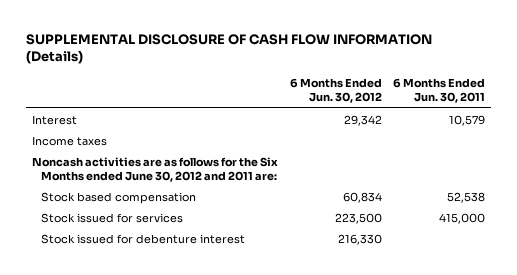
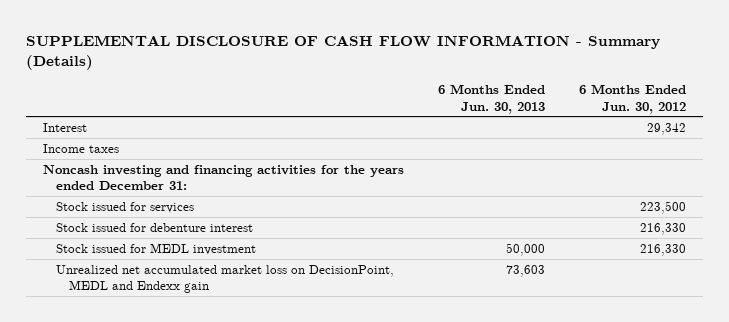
[26,33,433,65] SUPPLEMENTAL DISCLOSURE OF CASH FLOW INFORMATION (Details) -> [25,34,660,71] SUPPLEMENTAL DISCLOSURE OF CASH FLOW INFORMATION - Summary (Details)
[393,77,486,104] 6 Months Ended Jun. 30, 2011 -> none
none -> [437,84,545,114] 6 Months Ended Jun. 30, 2013
[41,191,197,204] Stock based compensation -> none
[32,156,279,182] Noncash activities are as follows for the Six Months ended June 30, 2012 and 2011 are: -> [42,164,404,191] Noncash investing and financing activities for the years ended December 31:
none -> [56,242,257,255] Stock issued for MEDL investment
none -> [56,264,395,294] Unrealized net accumulated market loss on DecisionPoint, MEDL and Endexx gain

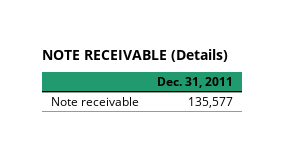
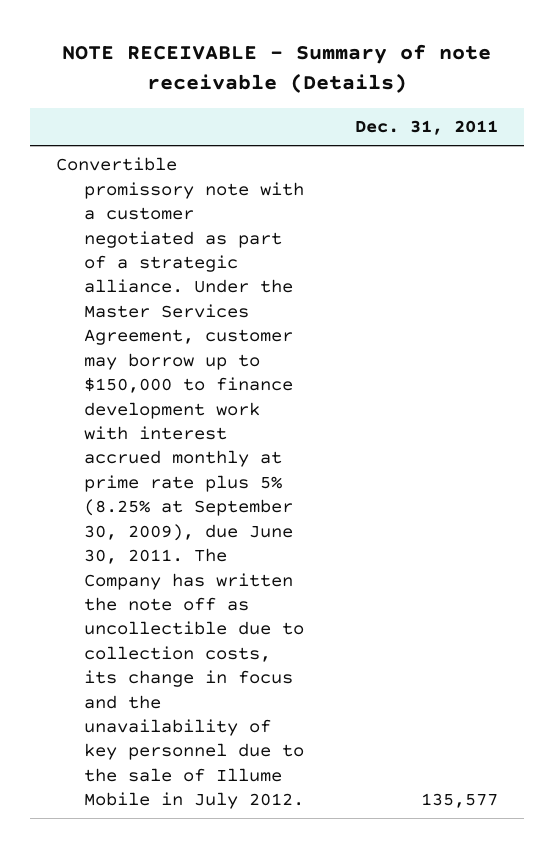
[41,49,228,63] NOTE RECEIVABLE (Details) -> [62,44,492,93] NOTE RECEIVABLE - Summary of note receivable (Details)
[50,96,139,106] Note receivable -> [55,157,305,810] Convertible promissory note with a customer negotiated as part of a strategic alliance. Under the Master Services Agreement, customer may borrow up to $150,000 to finance development work with interest accrued monthly at prime rate plus 5% (8.25% at September 30, 2009), due June 30, 2011. The Company has written the note off as uncollectible due to collection costs, its change in focus and the unavailability of key personnel due to the sale of Illume Mobile in July 2012.

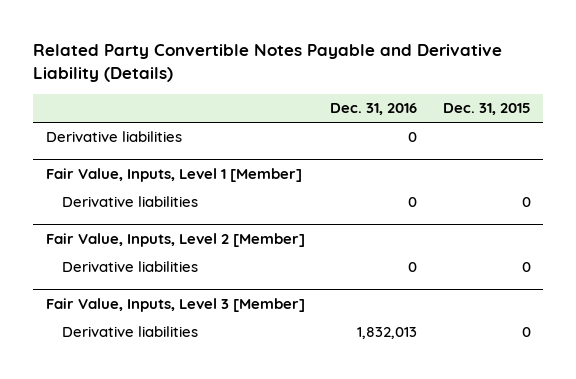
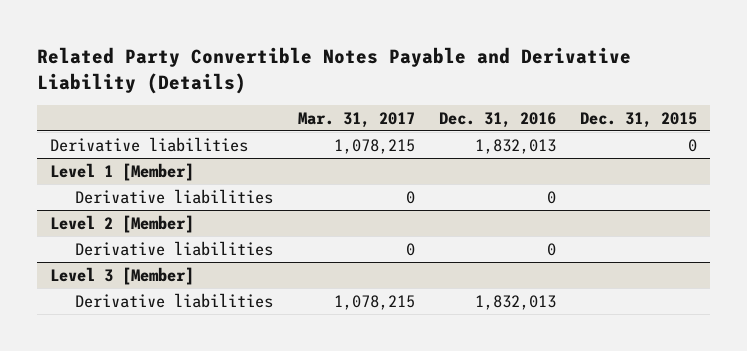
none -> [297,111,415,128] Mar. 31, 2017
[45,131,182,143] Derivative liabilities -> none
[45,168,302,183] Fair Value, Inputs, Level 1 [Member] -> none
[61,196,198,208] Derivative liabilities -> none
[45,233,305,248] Fair Value, Inputs, Level 2 [Member] -> none
[61,261,198,273] Derivative liabilities -> none
[45,298,305,313] Fair Value, Inputs, Level 3 [Member] -> none
none -> [49,162,194,181] Level 1 [Member]
none -> [75,188,274,204] Derivative liabilities
none -> [49,214,194,233] Level 2 [Member]
none -> [75,240,274,256] Derivative liabilities
none -> [49,266,194,285] Level 3 [Member]
none -> [75,292,274,308] Derivative liabilities

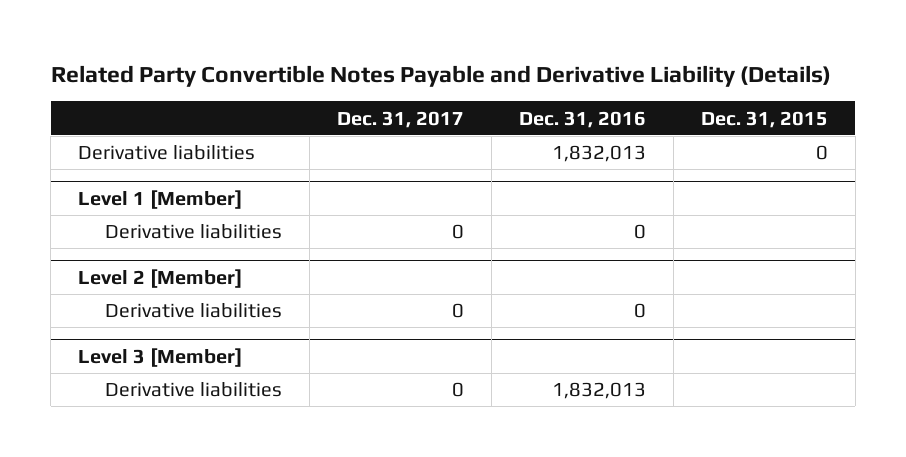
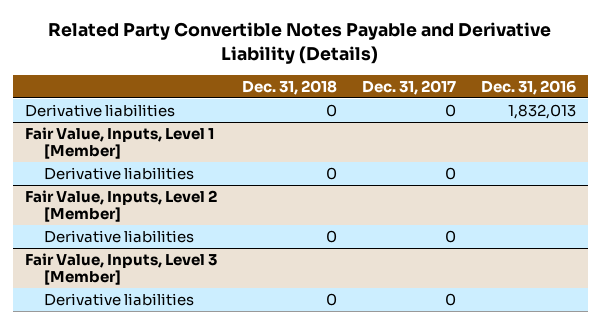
[700,110,828,128] Dec. 31, 2015 -> none
none -> [242,80,338,96] Dec. 31, 2018
[78,145,256,161] Derivative liabilities -> none
[78,189,243,209] Level 1 [Member] -> none
[104,224,282,240] Derivative liabilities -> none
[78,268,243,288] Level 2 [Member] -> none
[104,303,282,319] Derivative liabilities -> none
[78,347,243,367] Level 3 [Member] -> none
none -> [25,126,215,160] Fair Value, Inputs, Level 1 [Member]
none -> [44,166,195,180] Derivative liabilities
none -> [25,189,218,223] Fair Value, Inputs, Level 2 [Member]
none -> [44,229,195,243] Derivative liabilities
none -> [25,252,218,286] Fair Value, Inputs, Level 3 [Member]
none -> [44,292,195,306] Derivative liabilities

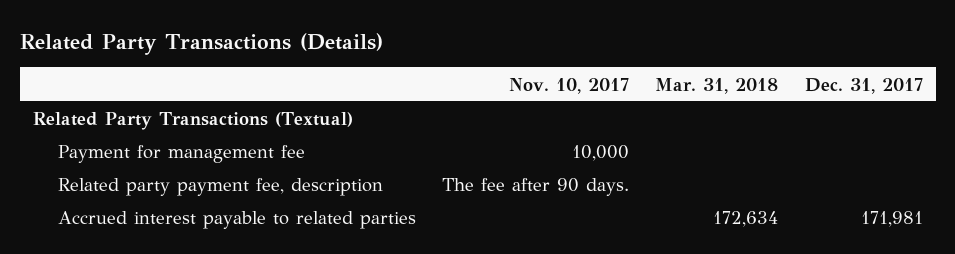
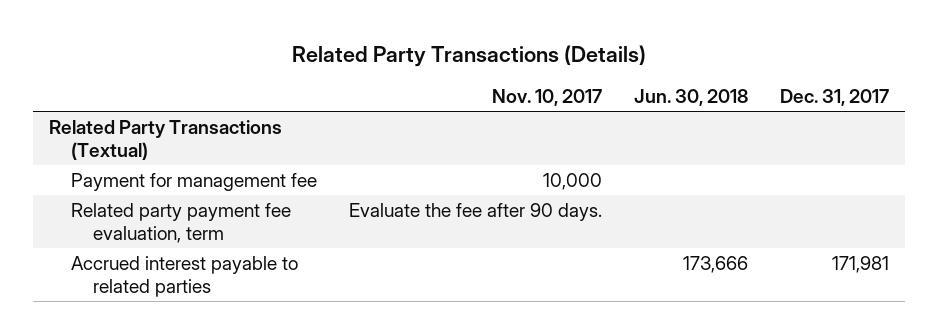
[655,77,779,94] Mar. 31, 2018 -> none
none -> [633,88,748,106] Jun. 30, 2018
[58,178,384,197] Related party payment fee, description -> [70,203,291,243] Related party payment fee evaluation, term
[442,178,630,197] The fee after 90 days. -> [348,203,602,222] Evaluate the fee after 90 days.

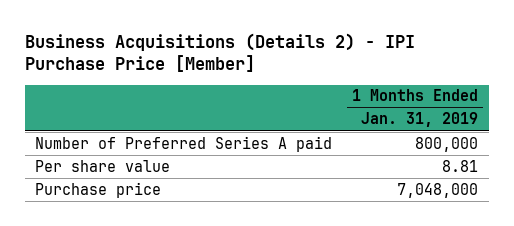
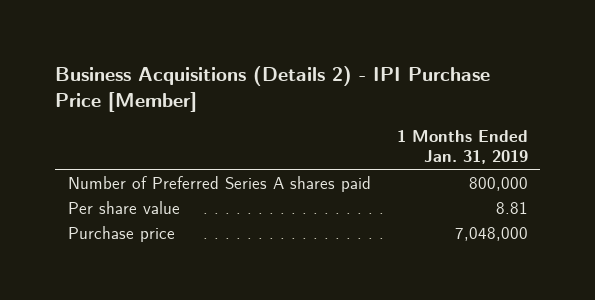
[35,135,333,152] Number of Preferred Series A paid -> [67,175,371,192] Number of Preferred Series A shares paid

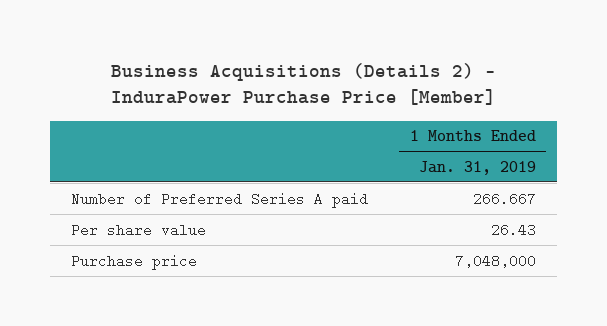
[55,66,491,113] Business Acquisitions (Details 2) - IPI Purchase Price [Member] -> [110,62,496,106] Business Acquisitions (Details 2) - InduraPower Purchase Price [Member]
[67,175,371,192] Number of Preferred Series A shares paid -> [71,191,369,208] Number of Preferred Series A paid
[468,176,528,191] 800,000 -> [472,191,536,206] 266.667
[495,201,528,214] 8.81 -> [490,222,536,237] 26.43

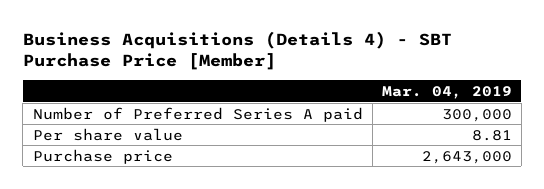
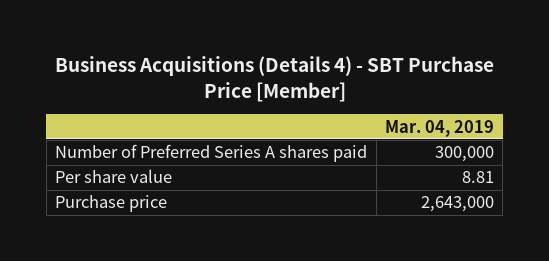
[32,106,363,122] Number of Preferred Series A paid -> [55,144,368,163] Number of Preferred Series A shares paid

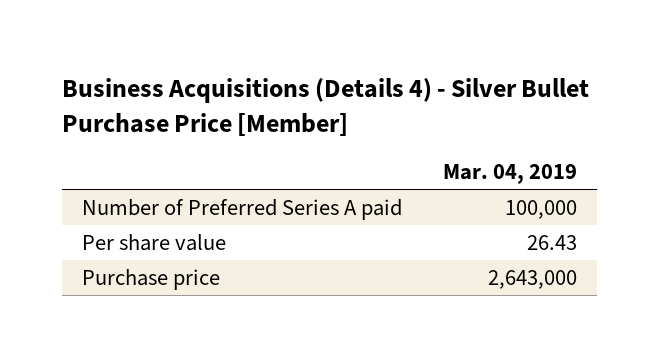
[54,56,494,102] Business Acquisitions (Details 4) - SBT Purchase Price [Member] -> [61,77,589,136] Business Acquisitions (Details 4) - Silver Bullet Purchase Price [Member]
[55,144,368,163] Number of Preferred Series A shares paid -> [82,198,403,220] Number of Preferred Series A paid
[434,146,494,163] 300,000 -> [505,199,578,219] 100,000
[461,171,494,184] 8.81 -> [527,234,578,250] 26.43

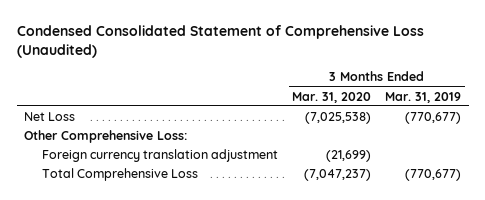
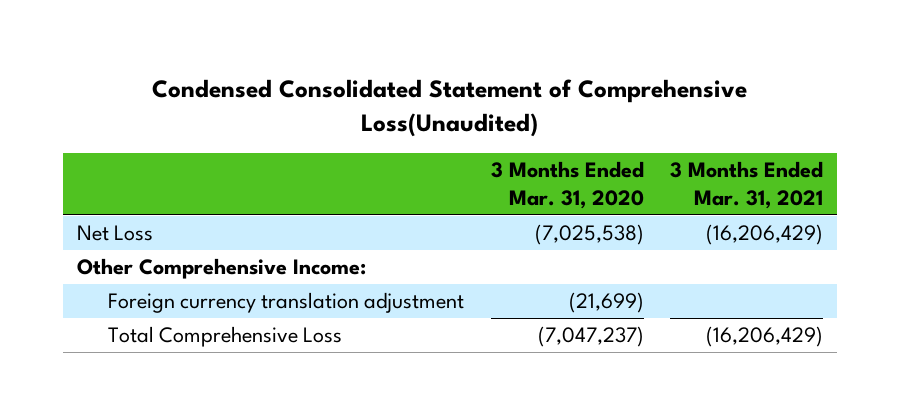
[16,24,424,58] Condensed Consolidated Statement of Comprehensive Loss (Unaudited) -> [152,79,748,138] Condensed Consolidated Statement of Comprehensive Loss(Unaudited)
[385,91,462,103] Mar. 31, 2019 -> none
none -> [670,161,824,209] 3 Months Ended Mar. 31, 2021
[23,130,187,144] Other Comprehensive Loss: -> [76,258,366,280] Other Comprehensive Income:

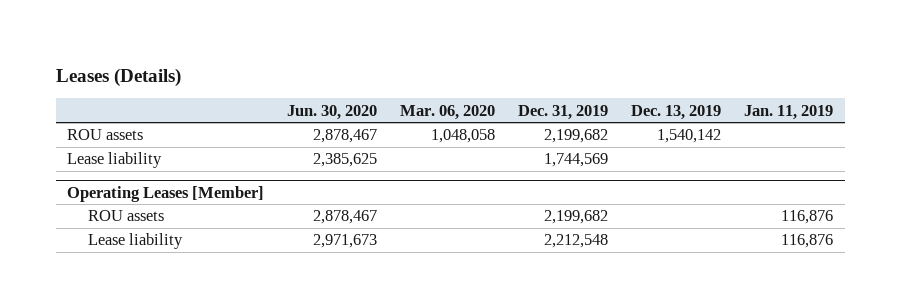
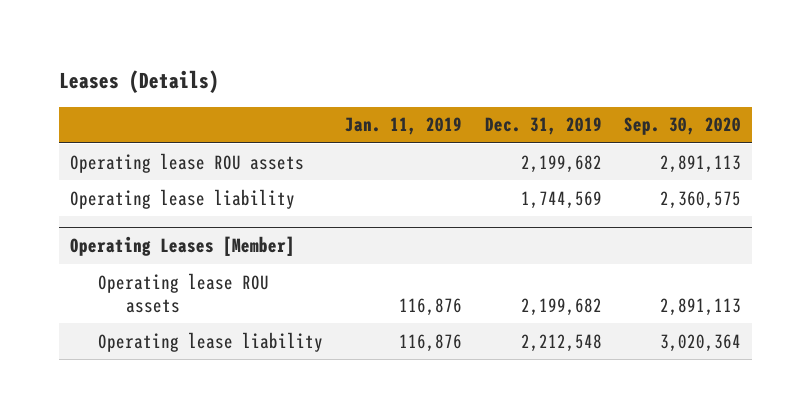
[287,104,378,120] Jun. 30, 2020 -> none
[400,104,496,120] Mar. 06, 2020 -> none
[631,104,722,120] Dec. 13, 2019 -> none
none -> [624,117,742,136] Sep. 30, 2020
[67,129,144,141] ROU assets -> [69,152,304,173] Operating lease ROU assets
[67,152,163,169] Lease liability -> [69,188,295,209] Operating lease liability
[88,210,165,222] ROU assets -> [98,272,270,313] Operating lease ROU assets
[88,233,184,250] Lease liability -> [98,331,324,352] Operating lease liability

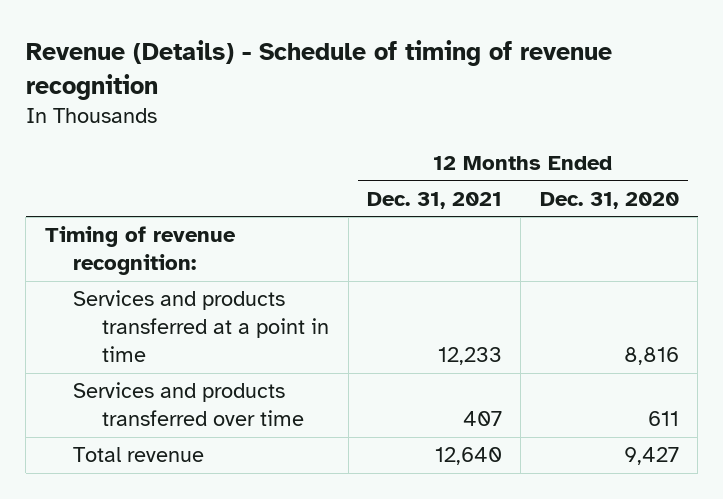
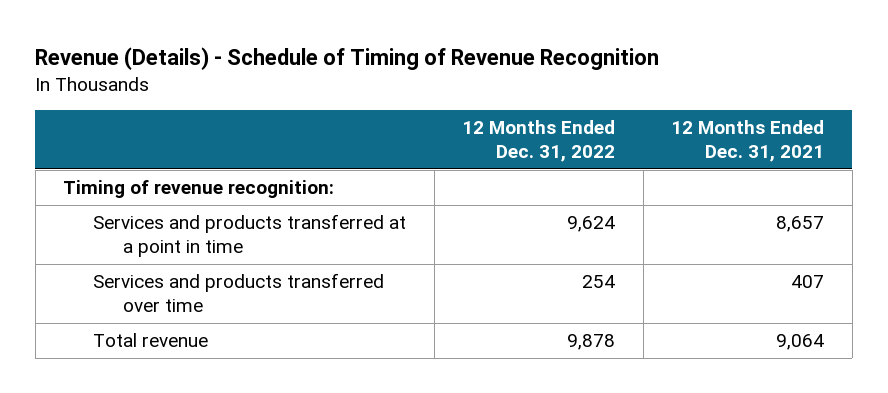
[25,39,612,100] Revenue (Details) - Schedule of timing of revenue recognition -> [35,46,660,70] Revenue (Details) - Schedule of Timing of Revenue Recognition
[539,192,679,210] Dec. 31, 2020 -> none
none -> [462,119,616,162] 12 Months Ended Dec. 31, 2022
[437,347,502,366] 12,233 -> [776,216,825,233] 8,657
[434,447,502,466] 12,640 -> [776,334,825,351] 9,064

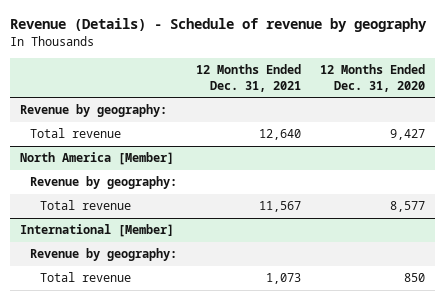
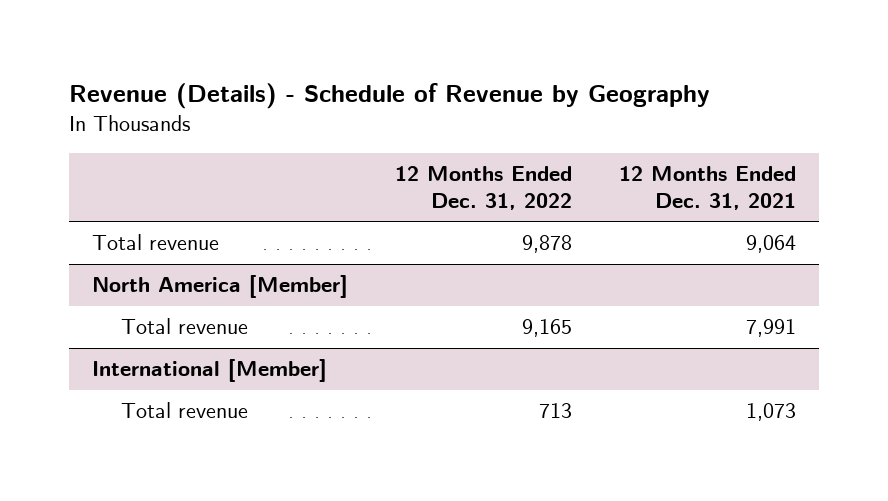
[10,18,428,33] Revenue (Details) - Schedule of revenue by geography -> [69,83,711,110] Revenue (Details) - Schedule of Revenue by Geography
[320,64,426,92] 12 Months Ended Dec. 31, 2020 -> none
none -> [395,165,573,211] 12 Months Ended Dec. 31, 2022
[19,104,167,118] Revenue by geography: -> none
[259,129,302,141] 12,640 -> [745,235,796,254] 9,064
[29,176,177,190] Revenue by geography: -> none
[259,201,302,213] 11,567 -> [745,319,796,338] 7,991
[29,248,177,262] Revenue by geography: -> none

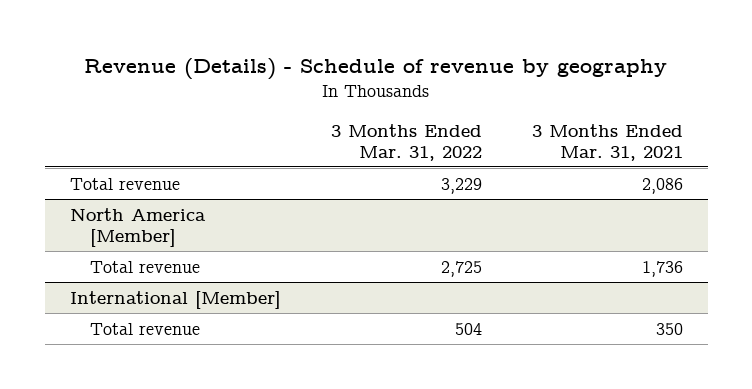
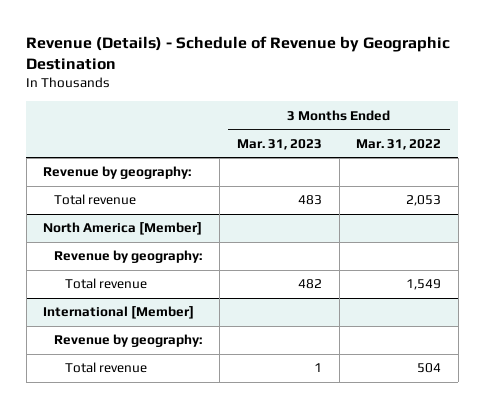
[84,57,668,80] Revenue (Details) - Schedule of revenue by geography -> [26,35,451,70] Revenue (Details) - Schedule of Revenue by Geographic Destination
[531,123,683,161] 3 Months Ended Mar. 31, 2021 -> none
none -> [236,138,322,150] Mar. 31, 2023
none -> [43,166,192,180] Revenue by geography:
[440,177,482,194] 3,229 -> [406,195,442,207] 2,053
none -> [54,250,203,264] Revenue by geography:
[440,260,482,277] 2,725 -> [406,279,442,291] 1,549
none -> [54,334,203,348] Revenue by geography:

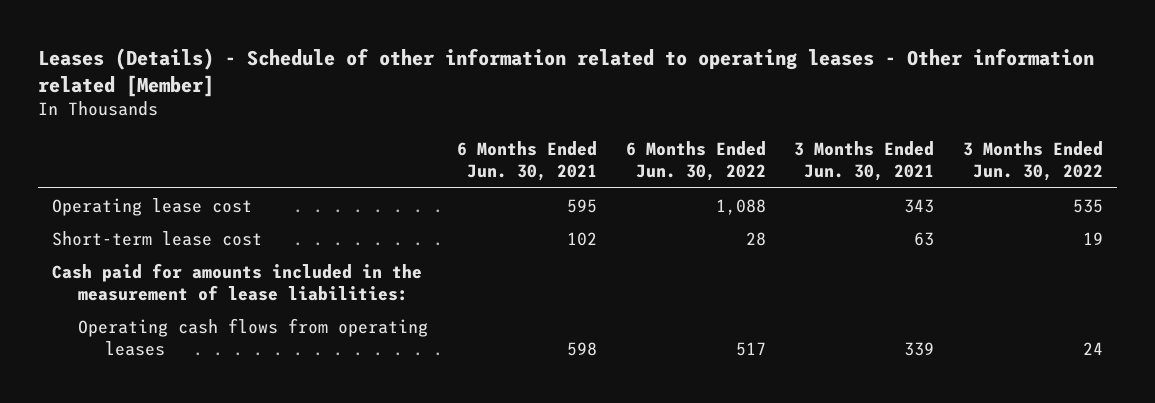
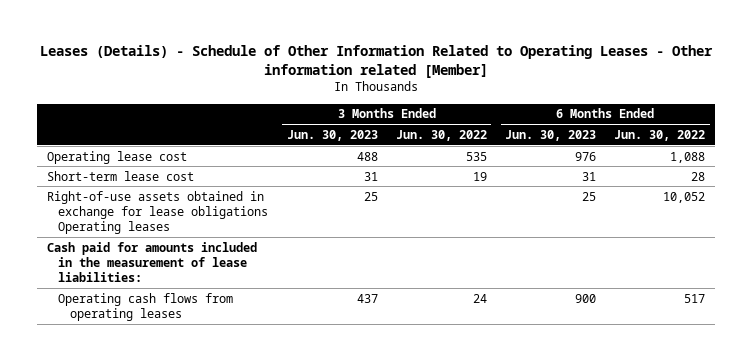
[37,47,1094,97] Leases (Details) - Schedule of other information related to operating leases - Other information related [Member] -> [40,45,714,79] Leases (Details) - Schedule of Other Information Related to Operating Leases - Other information related [Member]
[456,141,597,182] 6 Months Ended Jun. 30, 2021 -> none
[794,141,935,182] 3 Months Ended Jun. 30, 2021 -> none
none -> [286,129,378,141] Jun. 30, 2023
none -> [505,129,597,141] Jun. 30, 2023
none -> [46,190,269,234] Right-of-use assets obtained in exchange for lease obligations Operating leases

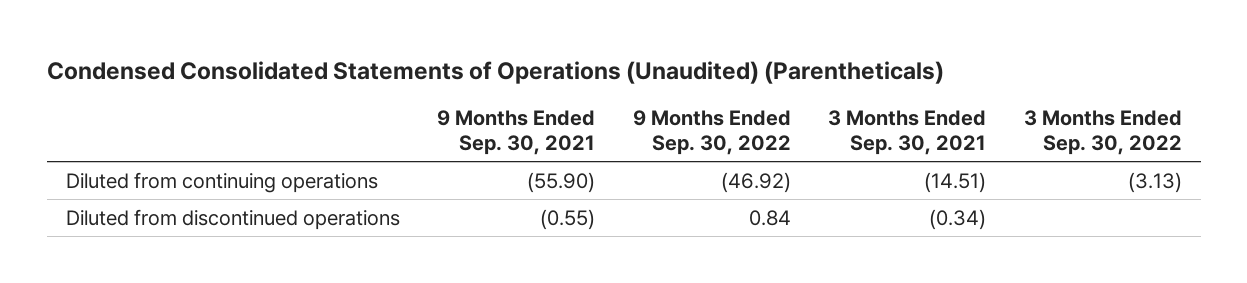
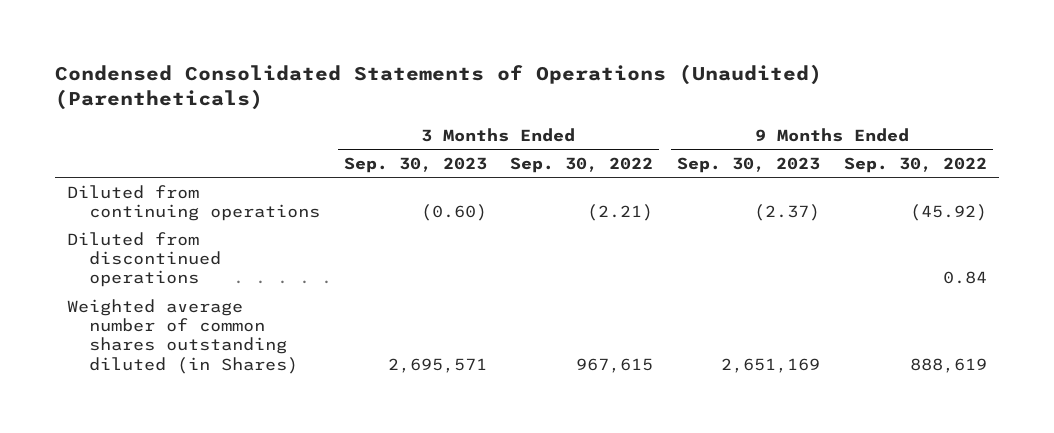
[437,110,596,156] 9 Months Ended Sep. 30, 2021 -> none
[828,110,987,156] 3 Months Ended Sep. 30, 2021 -> none
none -> [343,156,487,173] Sep. 30, 2023
none -> [676,156,820,173] Sep. 30, 2023
[720,171,791,193] (46.92) -> [909,203,987,221] (45.92)
[1127,171,1182,193] (3.13) -> [587,203,654,221] (2.21)
none -> [67,298,298,374] Weighted average number of common shares outstanding diluted (in Shares)

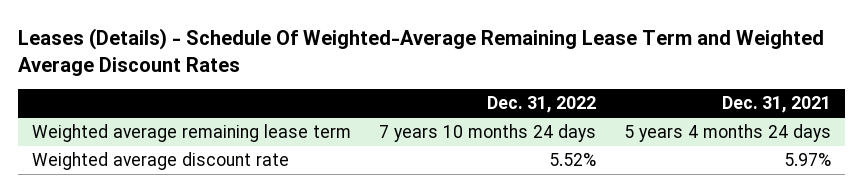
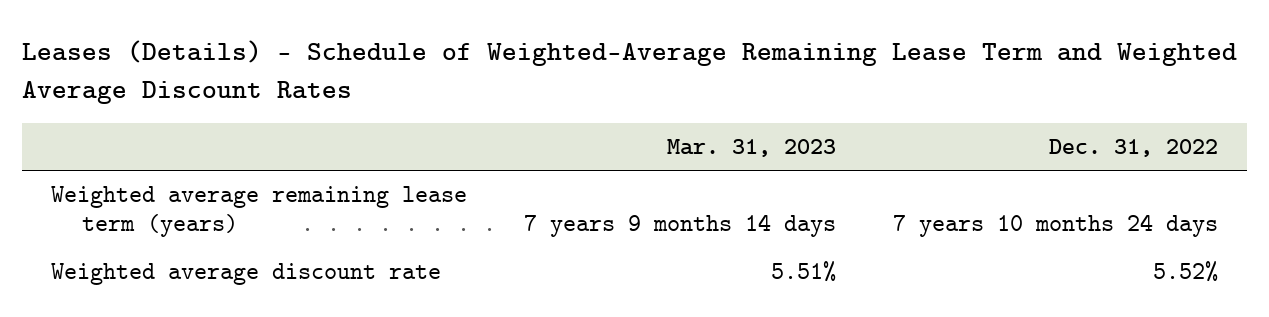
[17,27,824,76] Leases (Details) - Schedule Of Weighted-Average Remaining Lease Term and Weighted Average Discount Rates -> [22,40,1238,105] Leases (Details) - Schedule of Weighted-Average Remaining Lease Term and Weighted Average Discount Rates
[721,96,831,114] Dec. 31, 2021 -> none
none -> [667,139,837,158] Mar. 31, 2023
[31,124,351,143] Weighted average remaining lease term -> [50,186,467,238] Weighted average remaining lease term (years)

